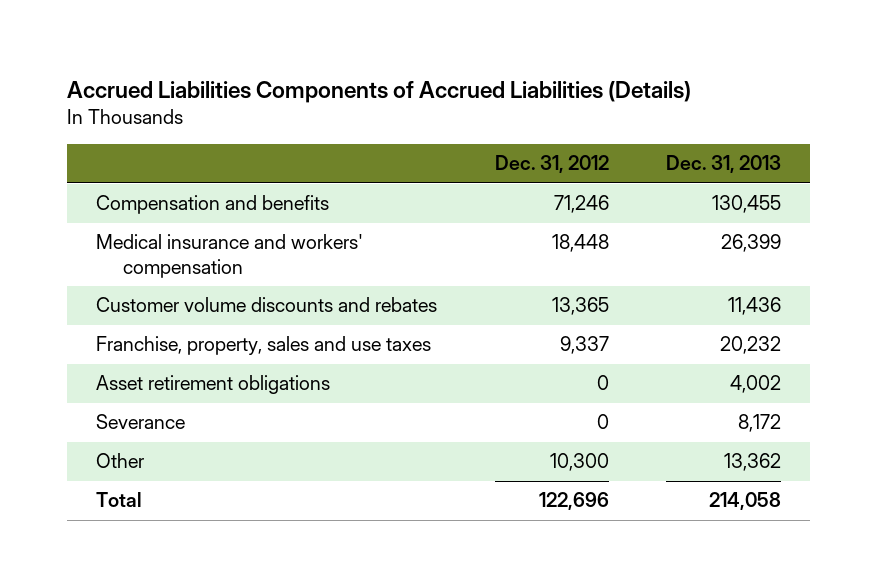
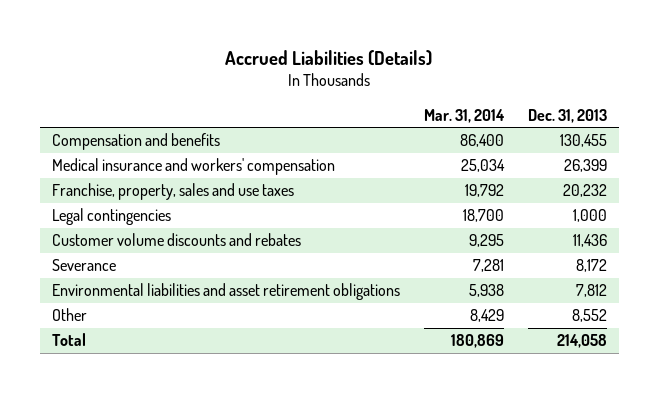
[67,80,692,103] Accrued Liabilities Components of Accrued Liabilities (Details) -> [225,49,433,66] Accrued Liabilities (Details)
[494,155,609,174] Dec. 31, 2012 -> none
none -> [423,108,505,123] Mar. 31, 2014
[96,375,331,395] Asset retirement obligations -> none
none -> [52,208,172,226] Legal contingencies
[96,297,438,313] Customer volume discounts and rebates -> [52,233,302,247] Customer volume discounts and rebates
none -> [52,283,401,301] Environmental liabilities and asset retirement obligations
[724,453,782,472] 13,362 -> [571,309,607,323] 8,552

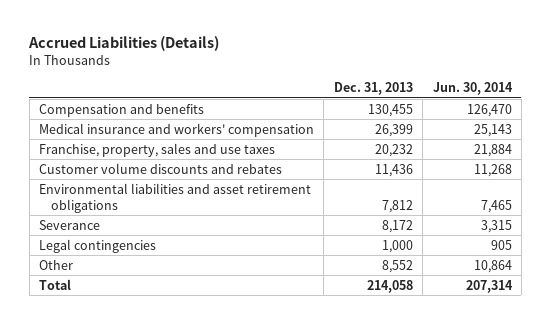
[423,108,505,123] Mar. 31, 2014 -> none
none -> [432,82,513,96] Jun. 30, 2014
[52,259,117,272] Severance -> [39,219,101,230] Severance
[52,208,172,226] Legal contingencies -> [39,238,157,253] Legal contingencies

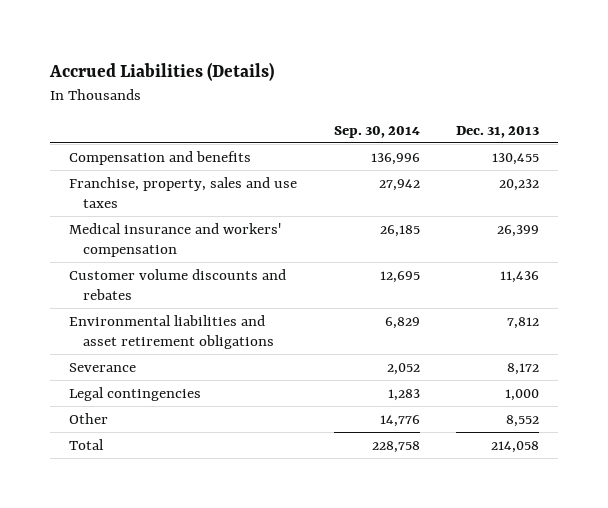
[432,82,513,96] Jun. 30, 2014 -> none
none -> [333,125,420,138] Sep. 30, 2014
[39,122,315,137] Medical insurance and workers' compensation -> [68,222,281,257] Medical insurance and workers' compensation

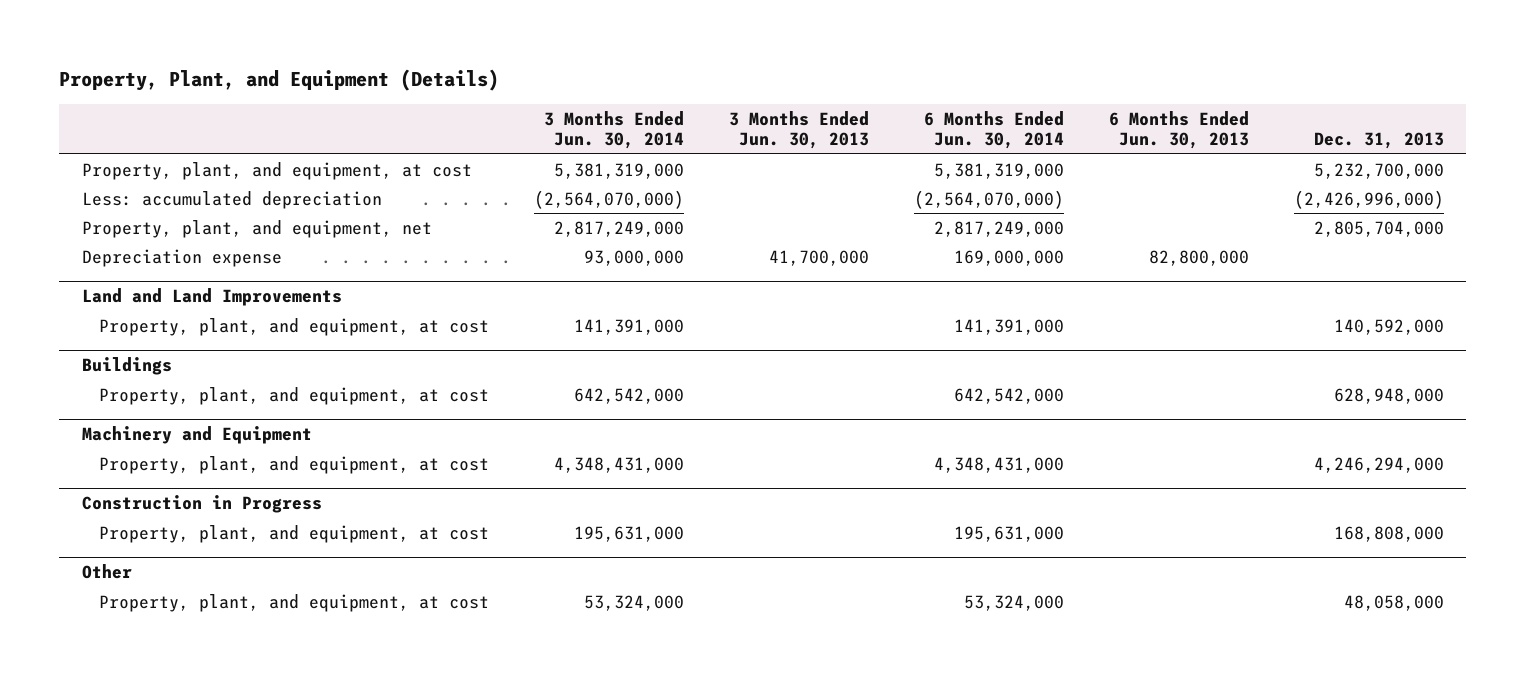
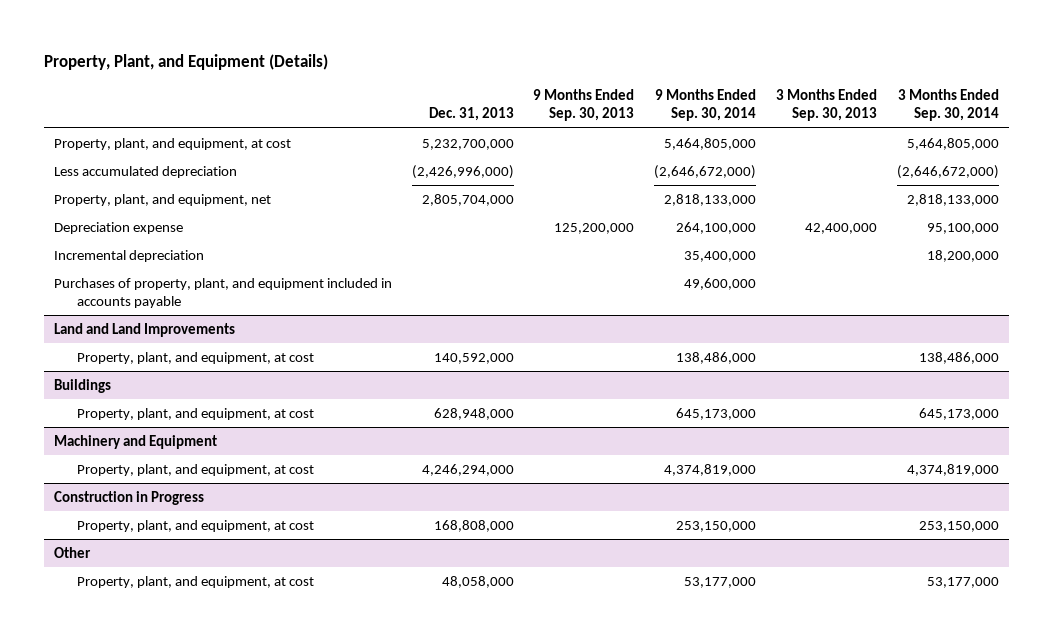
[543,110,684,150] 3 Months Ended Jun. 30, 2014 -> none
[728,110,869,150] 3 Months Ended Jun. 30, 2013 -> none
[923,110,1064,150] 6 Months Ended Jun. 30, 2014 -> none
[1108,110,1249,150] 6 Months Ended Jun. 30, 2013 -> none
none -> [533,89,635,122] 9 Months Ended Sep. 30, 2013
none -> [655,89,757,122] 9 Months Ended Sep. 30, 2014
none -> [775,89,877,122] 3 Months Ended Sep. 30, 2013
none -> [897,89,999,122] 3 Months Ended Sep. 30, 2014
[81,190,382,209] Less: accumulated depreciation -> [53,166,237,179] Less accumulated depreciation
none -> [53,250,204,263] Incremental depreciation
none -> [53,278,392,308] Purchases of property, plant, and equipment included in accounts payable

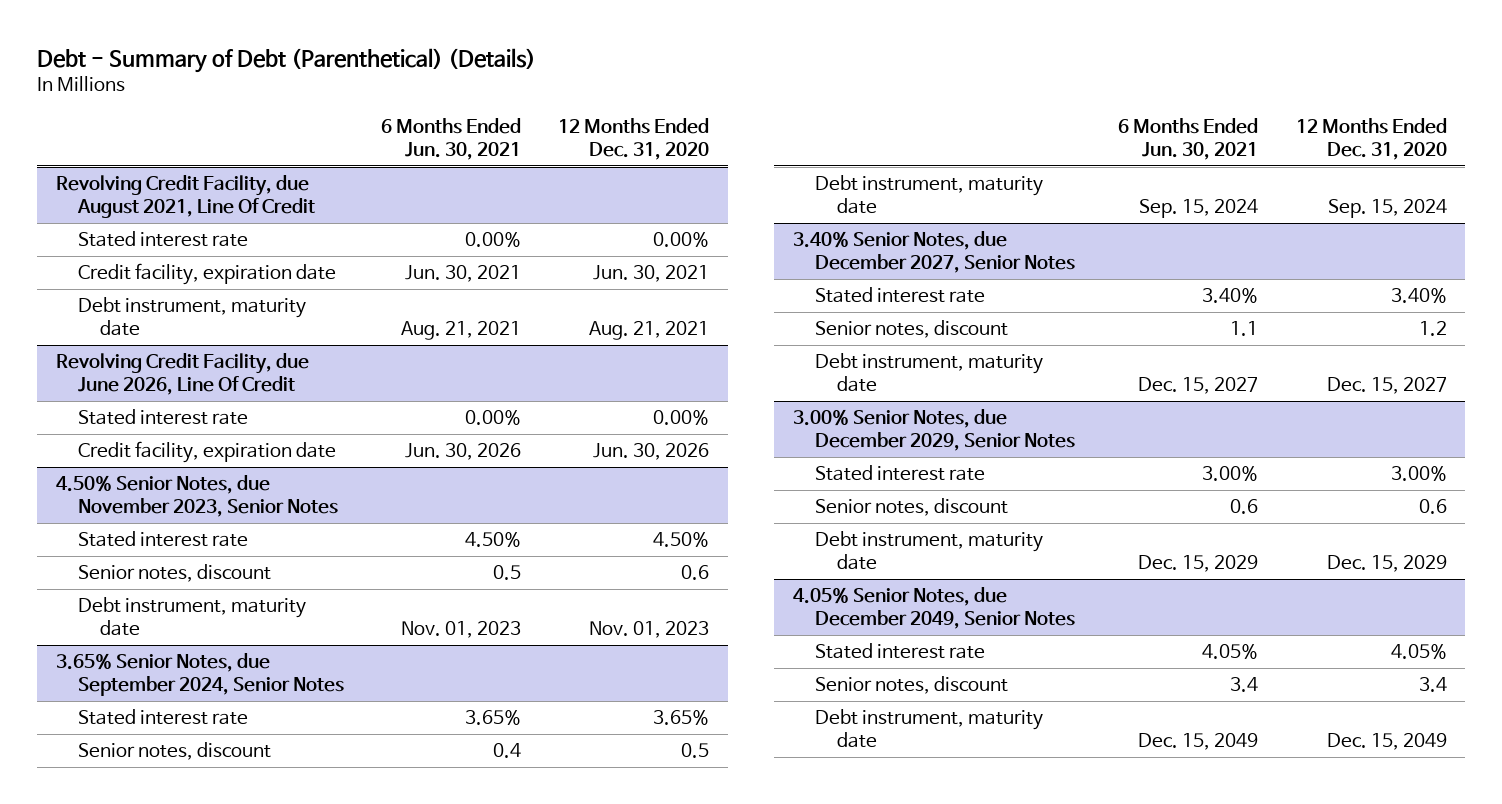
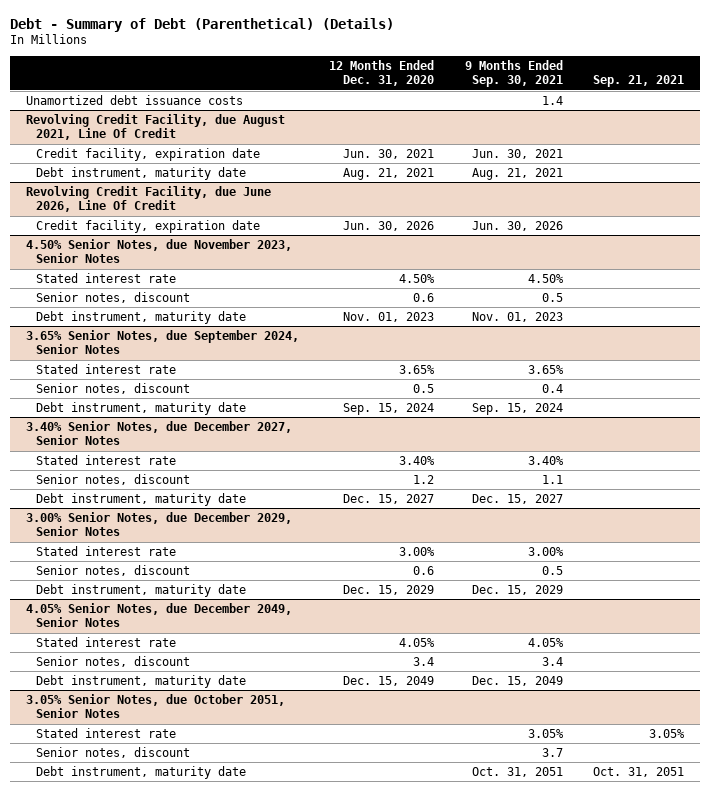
[381,118,522,160] 6 Months Ended Jun. 30, 2021 -> none
none -> [464,59,563,88] 9 Months Ended Sep. 30, 2021
none -> [593,75,685,88] Sep. 21, 2021
none -> [25,94,243,105] Unamortized debt issuance costs
[77,231,248,248] Stated interest rate -> none
[77,409,248,426] Stated interest rate -> none
none -> [25,693,285,719] 3.05% Senior Notes, due October 2051, Senior Notes
none -> [36,727,177,738] Stated interest rate
none -> [36,746,191,758] Senior notes, discount
none -> [36,765,247,779] Debt instrument, maturity date

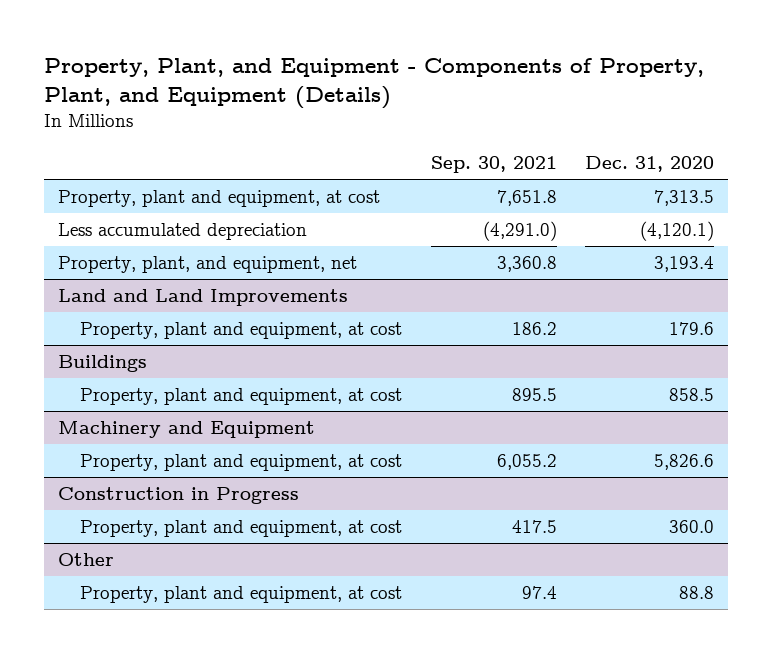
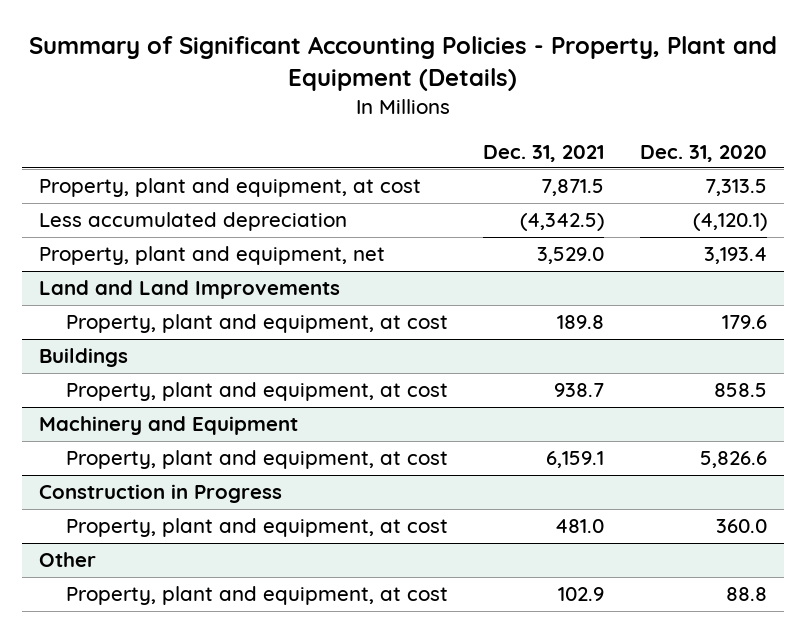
[43,57,704,109] Property, Plant, and Equipment - Components of Property, Plant, and Equipment (Details) -> [29,35,778,91] Summary of Significant Accounting Policies - Property, Plant and Equipment (Details)
[430,156,557,174] Sep. 30, 2021 -> none
none -> [483,144,605,162] Dec. 31, 2021
[57,256,357,274] Property, plant, and equipment, net -> [39,246,386,266] Property, plant and equipment, net

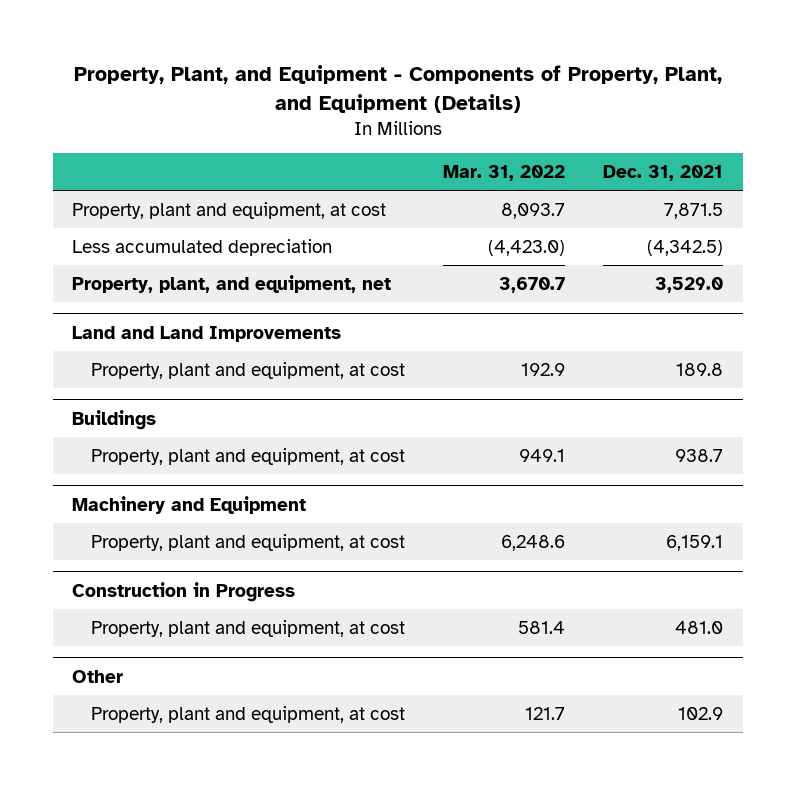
[29,35,778,91] Summary of Significant Accounting Policies - Property, Plant and Equipment (Details) -> [73,65,722,113] Property, Plant, and Equipment - Components of Property, Plant, and Equipment (Details)
[639,144,767,162] Dec. 31, 2020 -> none
none -> [442,164,565,181] Mar. 31, 2022
[39,246,386,266] Property, plant and equipment, net -> [72,274,392,293] Property, plant, and equipment, net

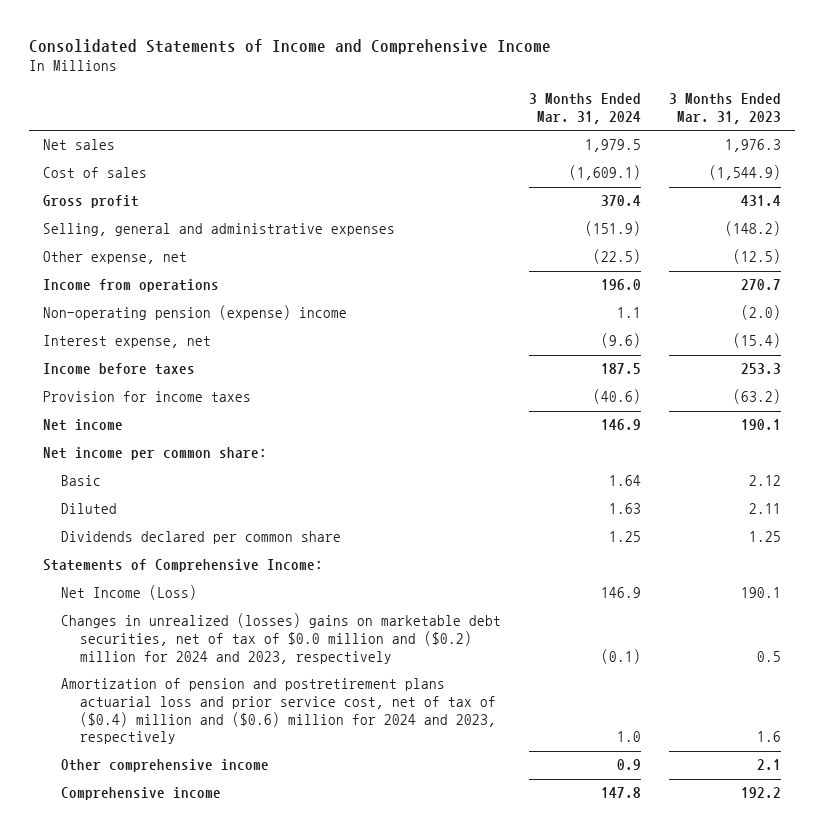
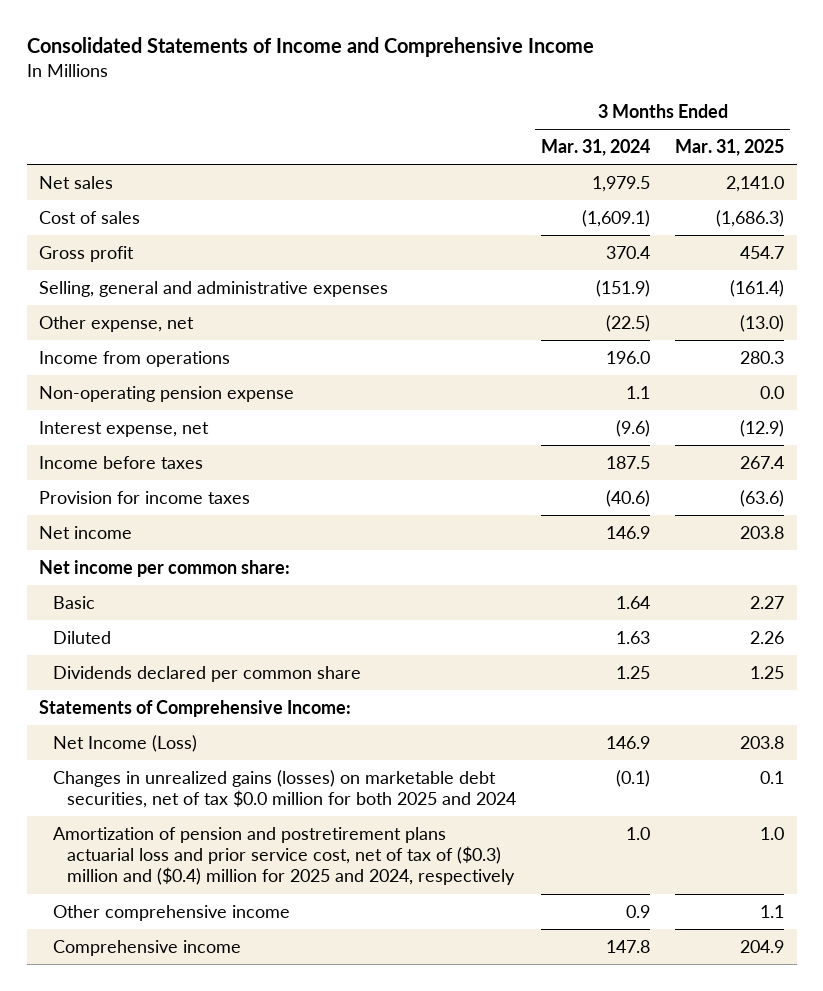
[669,93,782,124] 3 Months Ended Mar. 31, 2023 -> none
none -> [675,138,785,156] Mar. 31, 2025
[42,305,347,321] Non-operating pension (expense) income -> [39,385,295,402] Non-operating pension expense
[61,613,502,664] Changes in unrealized (losses) gains on marketable debt securities, net of tax of $0.0 million and ($0.2) million for 2024 and 2023, respectively -> [53,769,517,809] Changes in unrealized gains (losses) on marketable debt securities, net of tax $0.0 million for both 2025 and 2024
[61,678,497,745] Amortization of pension and postretirement plans actuarial loss and prior service cost, net of tax of ($0.4) million and ($0.6) million for 2024 and 2023, respectively -> [53,826,516,886] Amortization of pension and postretirement plans actuarial loss and prior service cost, net of tax of ($0.3) million and ($0.4) million for 2025 and 2024, respectively

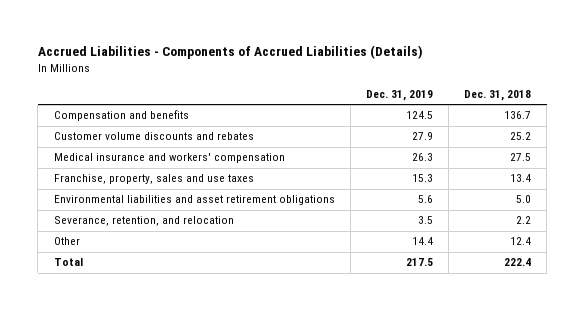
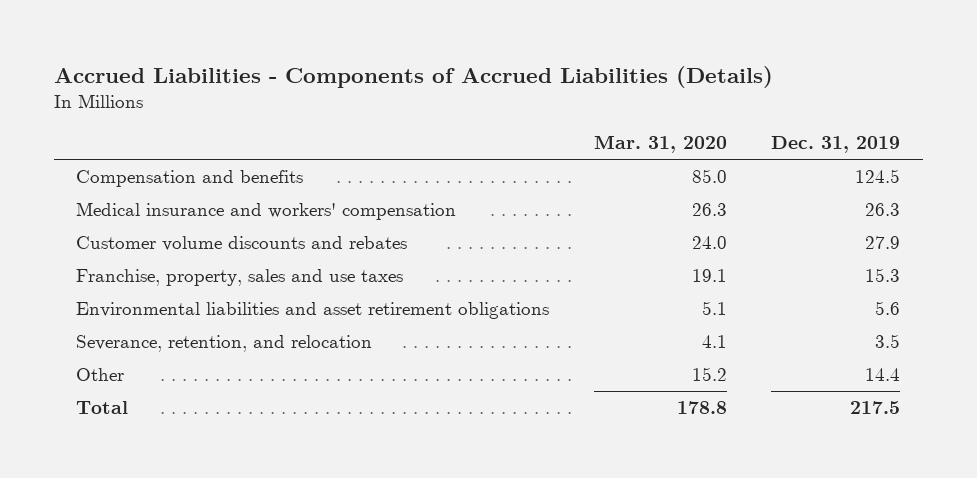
[464,89,532,101] Dec. 31, 2018 -> none
none -> [593,135,727,154] Mar. 31, 2020
[53,132,254,141] Customer volume discounts and rebates -> [76,235,408,251] Customer volume discounts and rebates

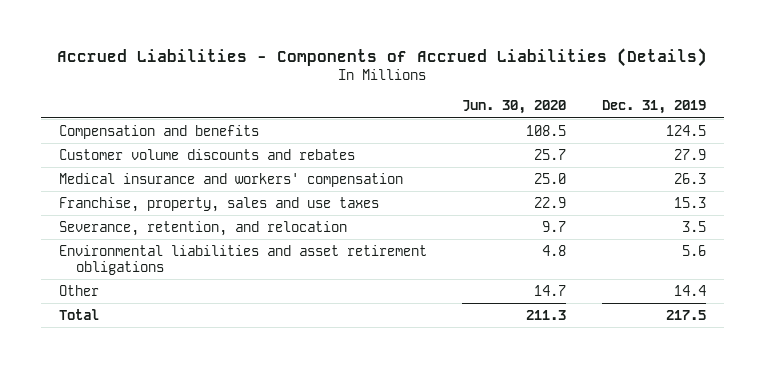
[593,135,727,154] Mar. 31, 2020 -> none
none -> [462,100,567,115] Jun. 30, 2020
[76,201,457,220] Medical insurance and workers' compensation -> [58,172,403,187] Medical insurance and workers' compensation
[76,301,550,319] Environmental liabilities and asset retirement obligations -> [58,244,427,276] Environmental liabilities and asset retirement obligations

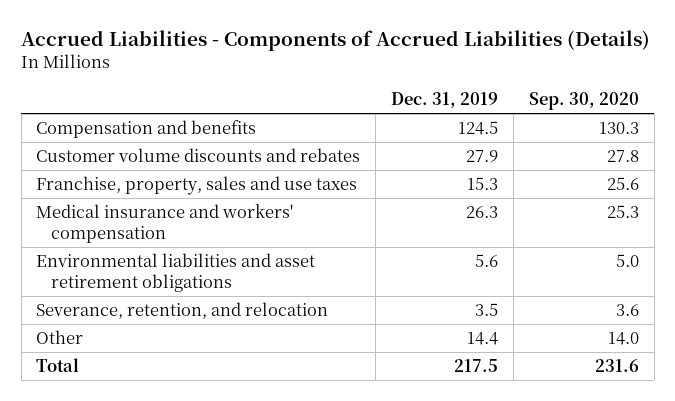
[462,100,567,115] Jun. 30, 2020 -> none
none -> [528,91,639,110] Sep. 30, 2020
[58,172,403,187] Medical insurance and workers' compensation -> [36,204,294,243] Medical insurance and workers' compensation
[58,220,347,236] Severance, retention, and relocation -> [36,302,329,320] Severance, retention, and relocation

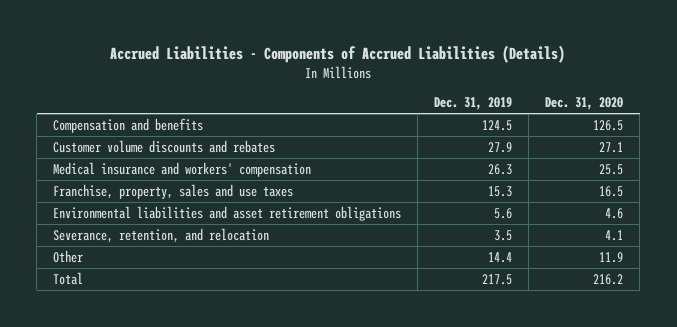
[528,91,639,110] Sep. 30, 2020 -> none
none -> [545,97,624,111] Dec. 31, 2020
[36,176,358,196] Franchise, property, sales and use taxes -> [53,183,294,199] Franchise, property, sales and use taxes

